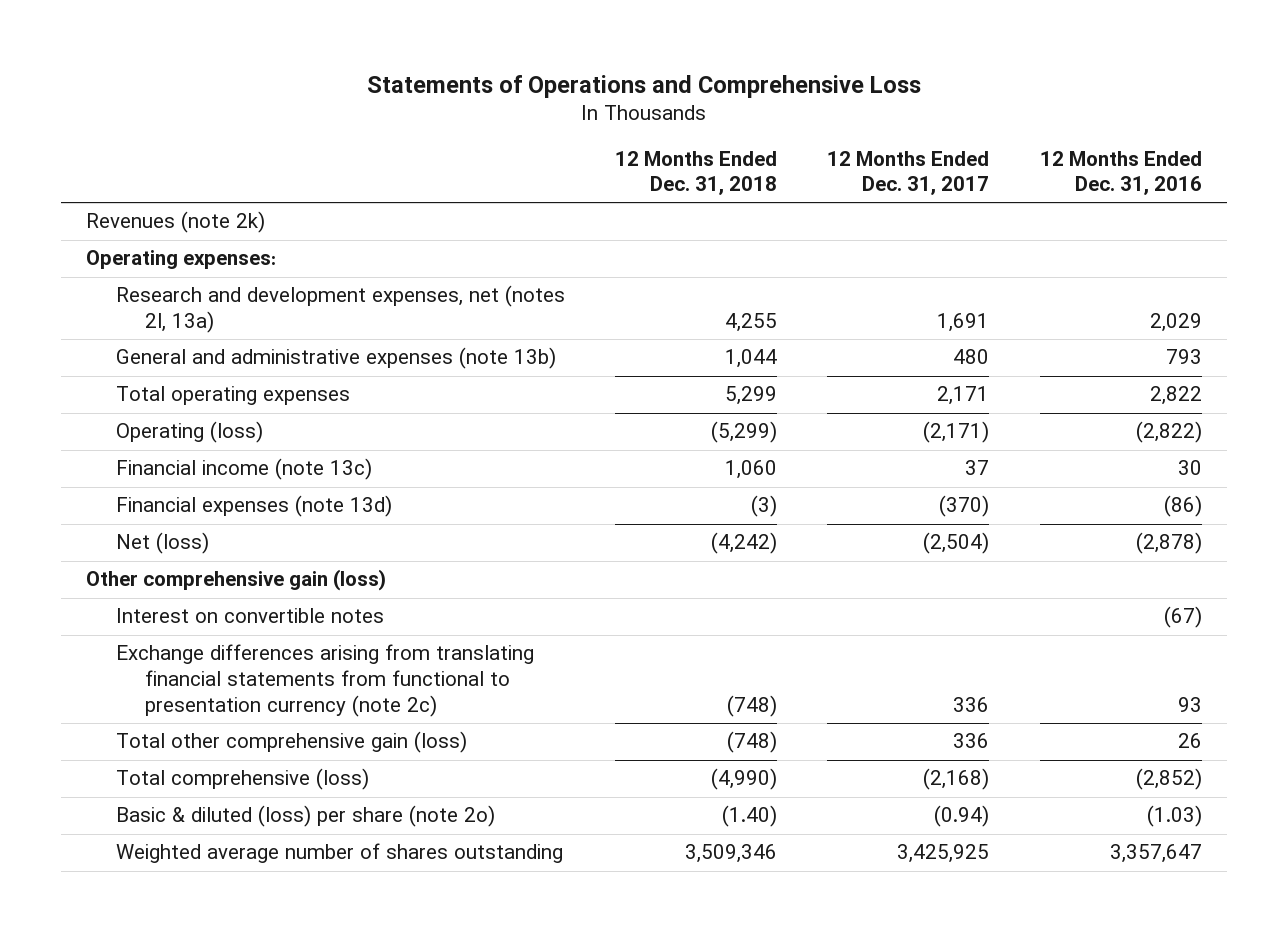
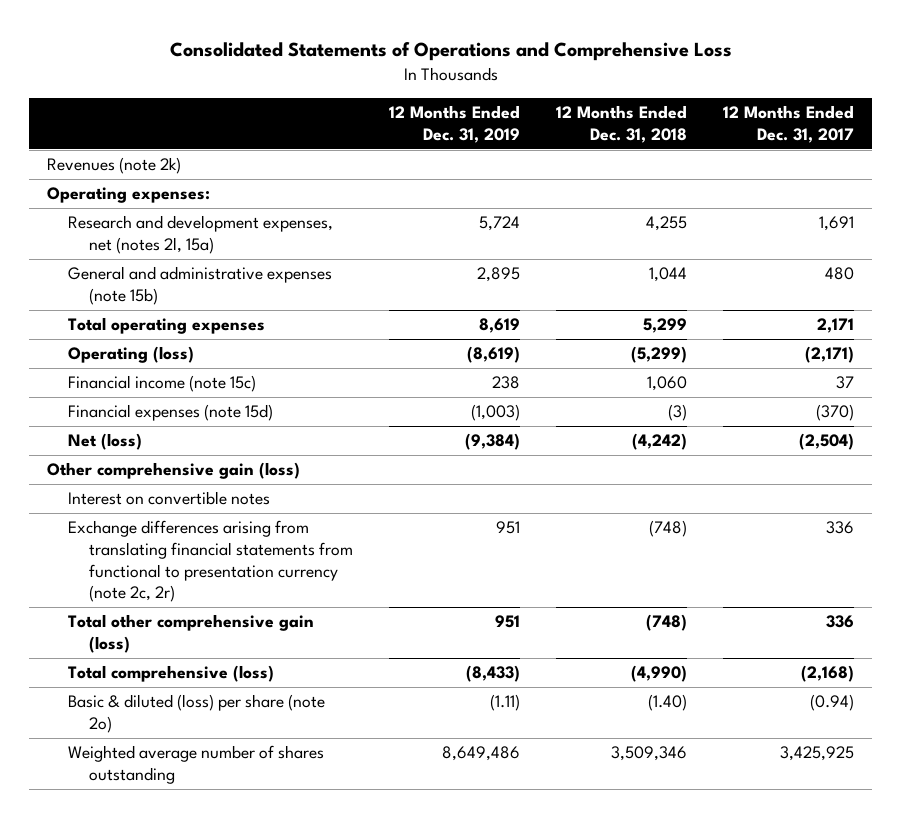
[366,74,921,98] Statements of Operations and Comprehensive Loss -> [169,42,732,62] Consolidated Statements of Operations and Comprehensive Loss
[1039,150,1202,196] 12 Months Ended Dec. 31, 2016 -> none
none -> [388,104,520,143] 12 Months Ended Dec. 31, 2019
[115,285,565,334] Research and development expenses, net (notes 2l, 13a) -> [67,215,333,255] Research and development expenses, net (notes 2l, 15a)
[115,347,556,370] General and administrative expenses (note 13b) -> [67,266,332,306] General and administrative expenses (note 15b)
[115,458,372,481] Financial income (note 13c) -> [67,375,256,393] Financial income (note 15c)
[115,495,392,518] Financial expenses (note 13d) -> [67,404,273,422] Financial expenses (note 15d)
[115,644,534,717] Exchange differences arising from translating financial statements from functional to presentation currency (note 2c) -> [67,520,353,603] Exchange differences arising from translating financial statements from functional to presentation currency (note 2c, 2r)

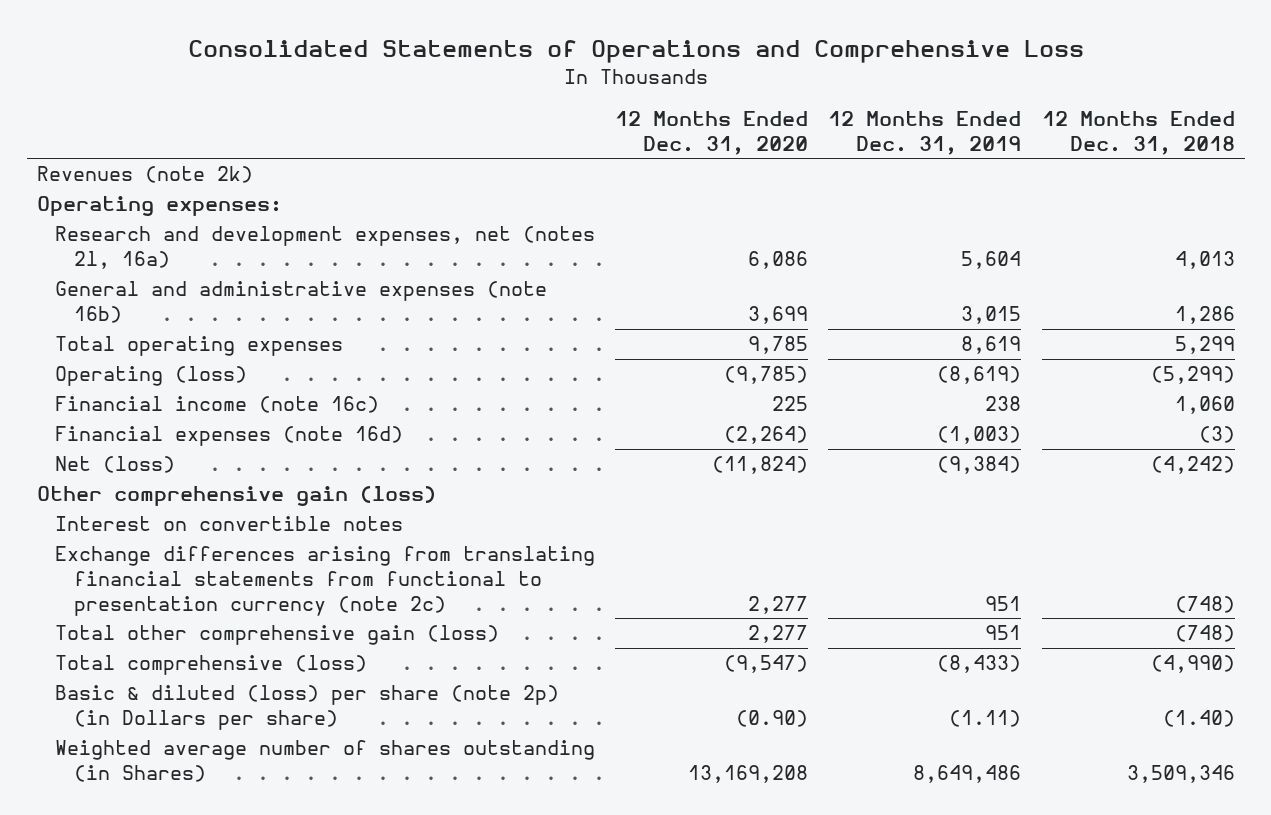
[723,104,855,143] 12 Months Ended Dec. 31, 2017 -> none
none -> [615,111,809,155] 12 Months Ended Dec. 31, 2020
[67,215,333,255] Research and development expenses, net (notes 2l, 15a) -> [55,226,596,270] Research and development expenses, net (notes 2l, 16a)
[478,216,520,232] 5,724 -> [961,251,1022,270] 5,604
[645,216,687,232] 4,255 -> [1174,251,1235,270] 4,013
[67,266,332,306] General and administrative expenses (note 15b) -> [55,281,548,324] General and administrative expenses (note 16b)
[476,267,520,283] 2,895 -> [961,306,1022,325] 3,015
[648,267,687,283] 1,044 -> [1174,306,1235,325] 1,286
[67,375,256,393] Financial income (note 15c) -> [55,396,380,414] Financial income (note 16c)
[67,404,273,422] Financial expenses (note 15d) -> [55,426,404,447] Financial expenses (note 16d)
[67,520,353,603] Exchange differences arising from translating financial statements from functional to presentation currency (note 2c, 2r) -> [55,546,596,617] Exchange differences arising from translating financial statements from functional to presentation currency (note 2c)
[67,694,325,734] Basic & diluted (loss) per share (note 2o) -> [55,685,560,731] Basic & diluted (loss) per share (note 2p) (in Dollars per share)
[67,745,324,785] Weighted average number of shares outstanding -> [55,740,596,783] Weighted average number of shares outstanding (in Shares)

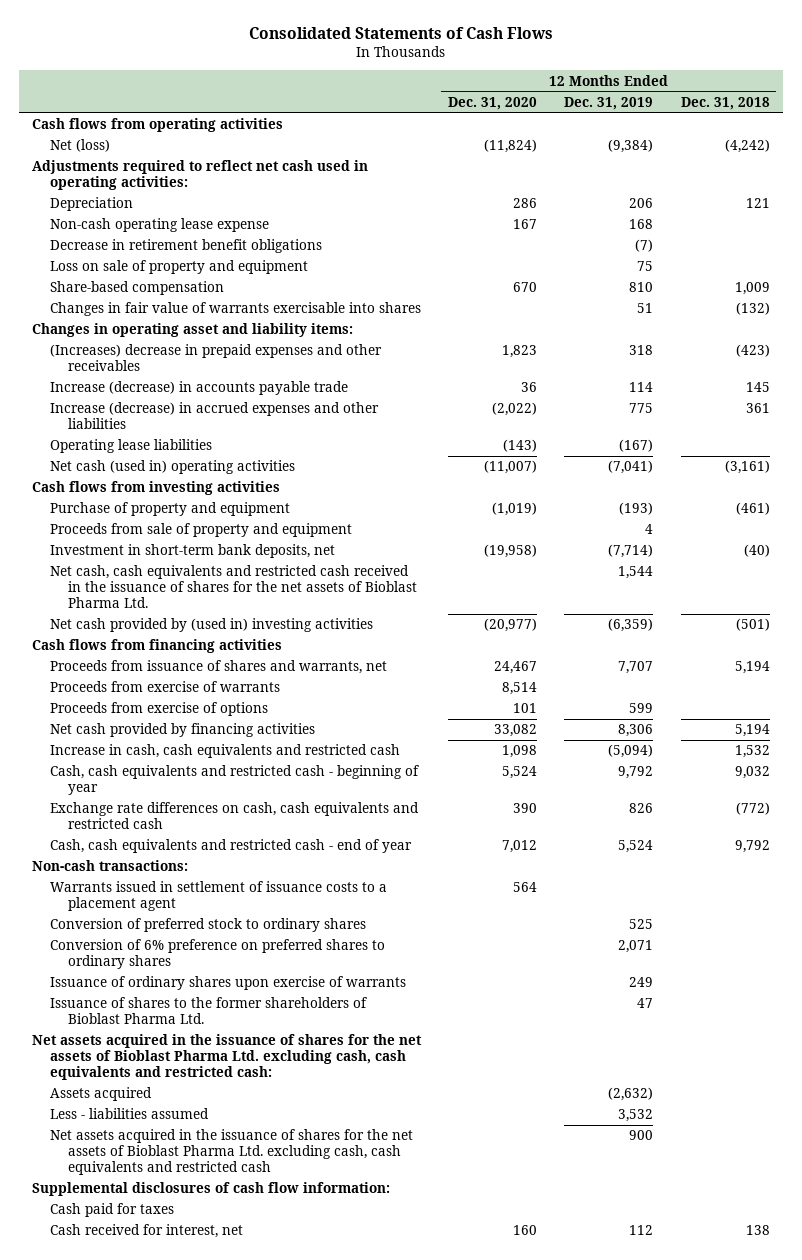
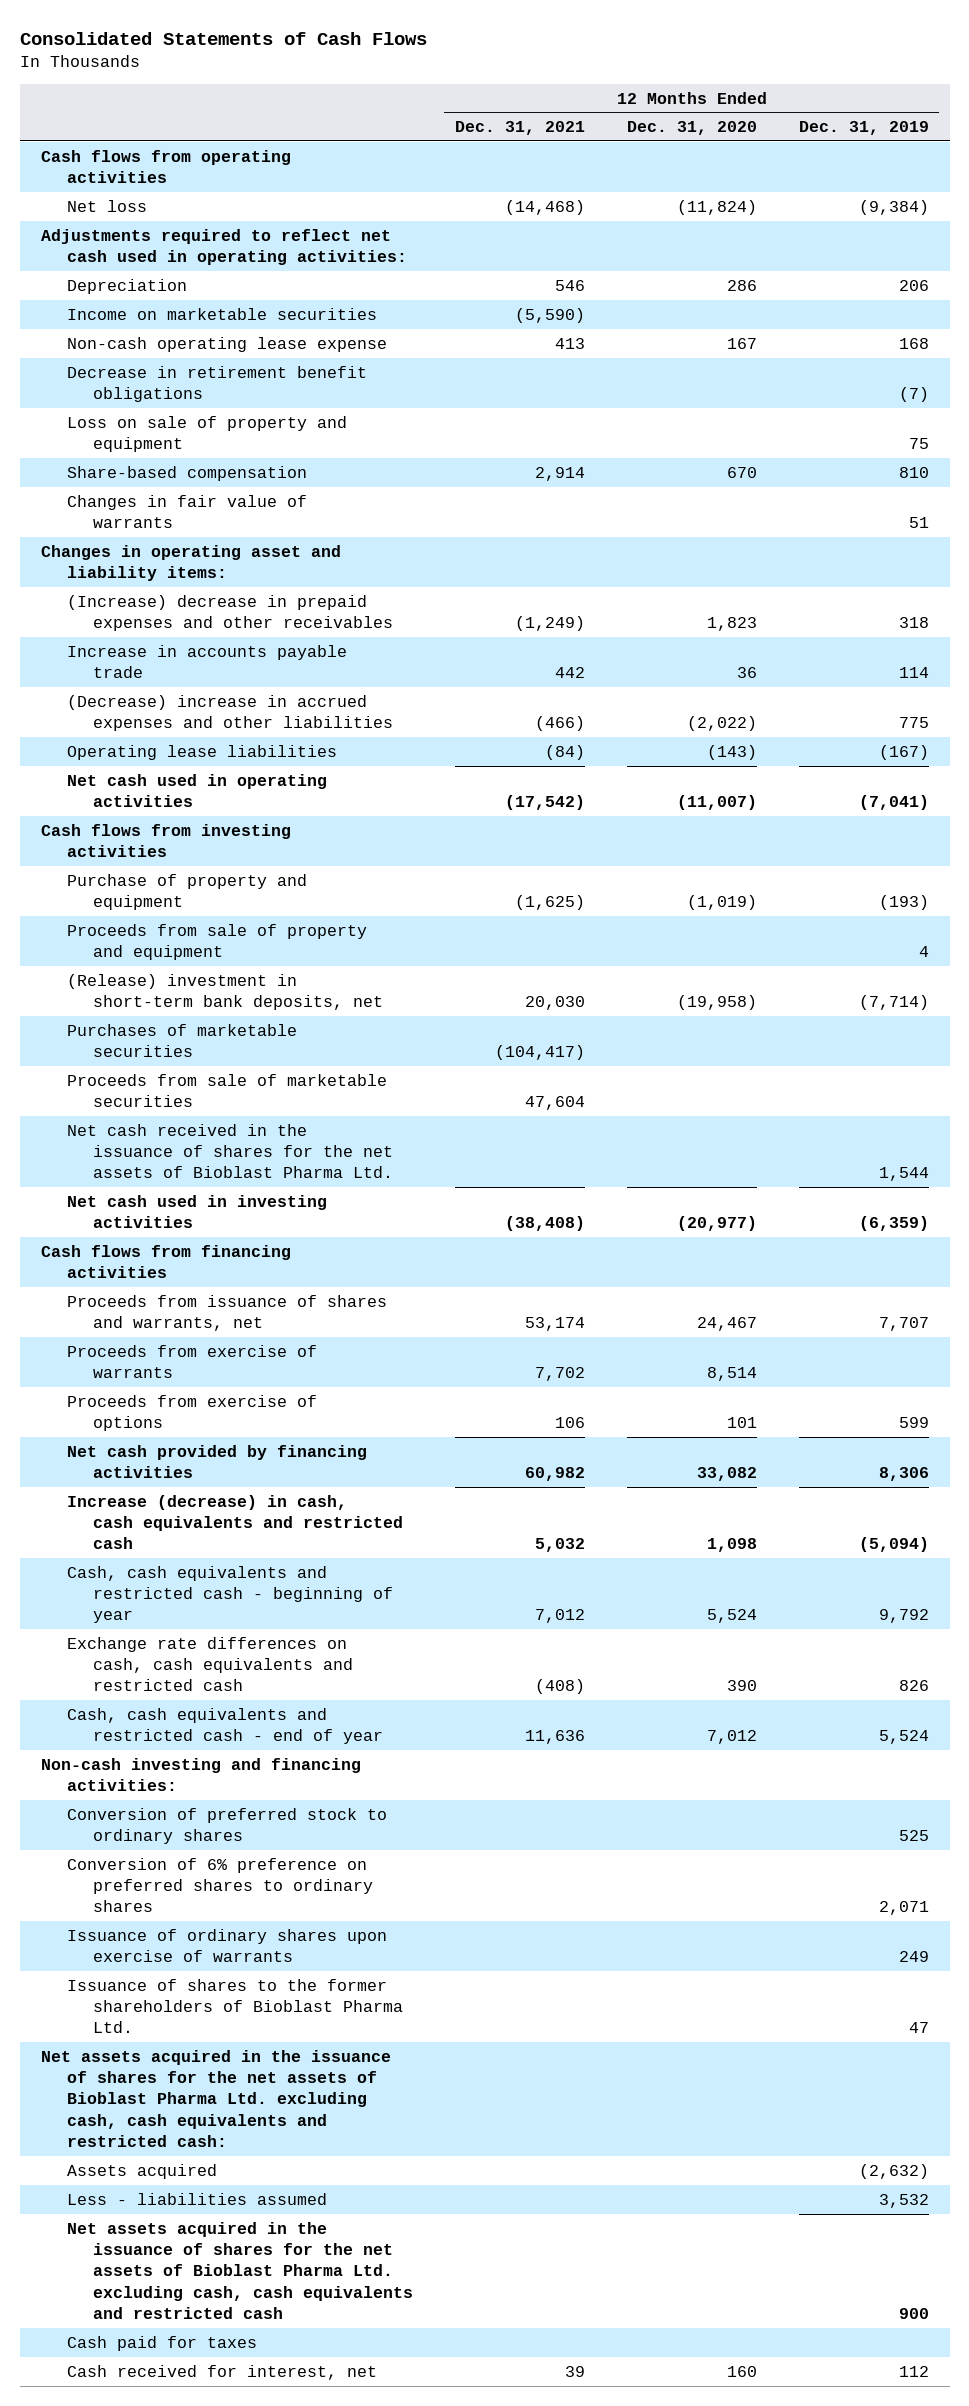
[680,96,770,110] Dec. 31, 2018 -> none
none -> [454,121,585,136] Dec. 31, 2021
[50,139,111,153] Net (loss) -> [66,199,147,212] Net loss
none -> [66,307,377,320] Income on marketable securities
[50,302,422,317] Changes in fair value of warrants exercisable into shares -> [66,494,307,529] Changes in fair value of warrants
[50,344,383,372] (Increases) decrease in prepaid expenses and other receivables -> [66,594,393,632] (Increase) decrease in prepaid expenses and other receivables
[50,381,349,396] Increase (decrease) in accounts payable trade -> [66,644,347,679] Increase in accounts payable trade
[50,402,380,430] Increase (decrease) in accrued expenses and other liabilities -> [66,694,393,732] (Decrease) increase in accrued expenses and other liabilities
[50,460,296,475] Net cash (used in) operating activities -> [66,773,327,808] Net cash used in operating activities
[50,544,336,559] Investment in short-term bank deposits, net -> [66,973,383,1011] (Release) investment in short-term bank deposits, net
none -> [66,1023,297,1058] Purchases of marketable securities
none -> [66,1073,387,1108] Proceeds from sale of marketable securities
[50,565,418,608] Net cash, cash equivalents and restricted cash received in the issuance of shares for the net assets of Bioblast Pharma Ltd. -> [66,1123,393,1179] Net cash received in the issuance of shares for the net assets of Bioblast Pharma Ltd.
[50,618,374,633] Net cash provided by (used in) investing activities -> [66,1194,327,1229] Net cash used in investing activities
[50,744,401,759] Increase in cash, cash equivalents and restricted cash -> [66,1494,403,1550] Increase (decrease) in cash, cash equivalents and restricted cash
[50,881,388,912] Warrants issued in settlement of issuance costs to a placement agent -> none
[32,860,189,872] Non-cash transactions: -> [40,1757,361,1792] Non-cash investing and financing activities:
[32,1182,391,1197] Supplemental disclosures of cash flow information: -> none

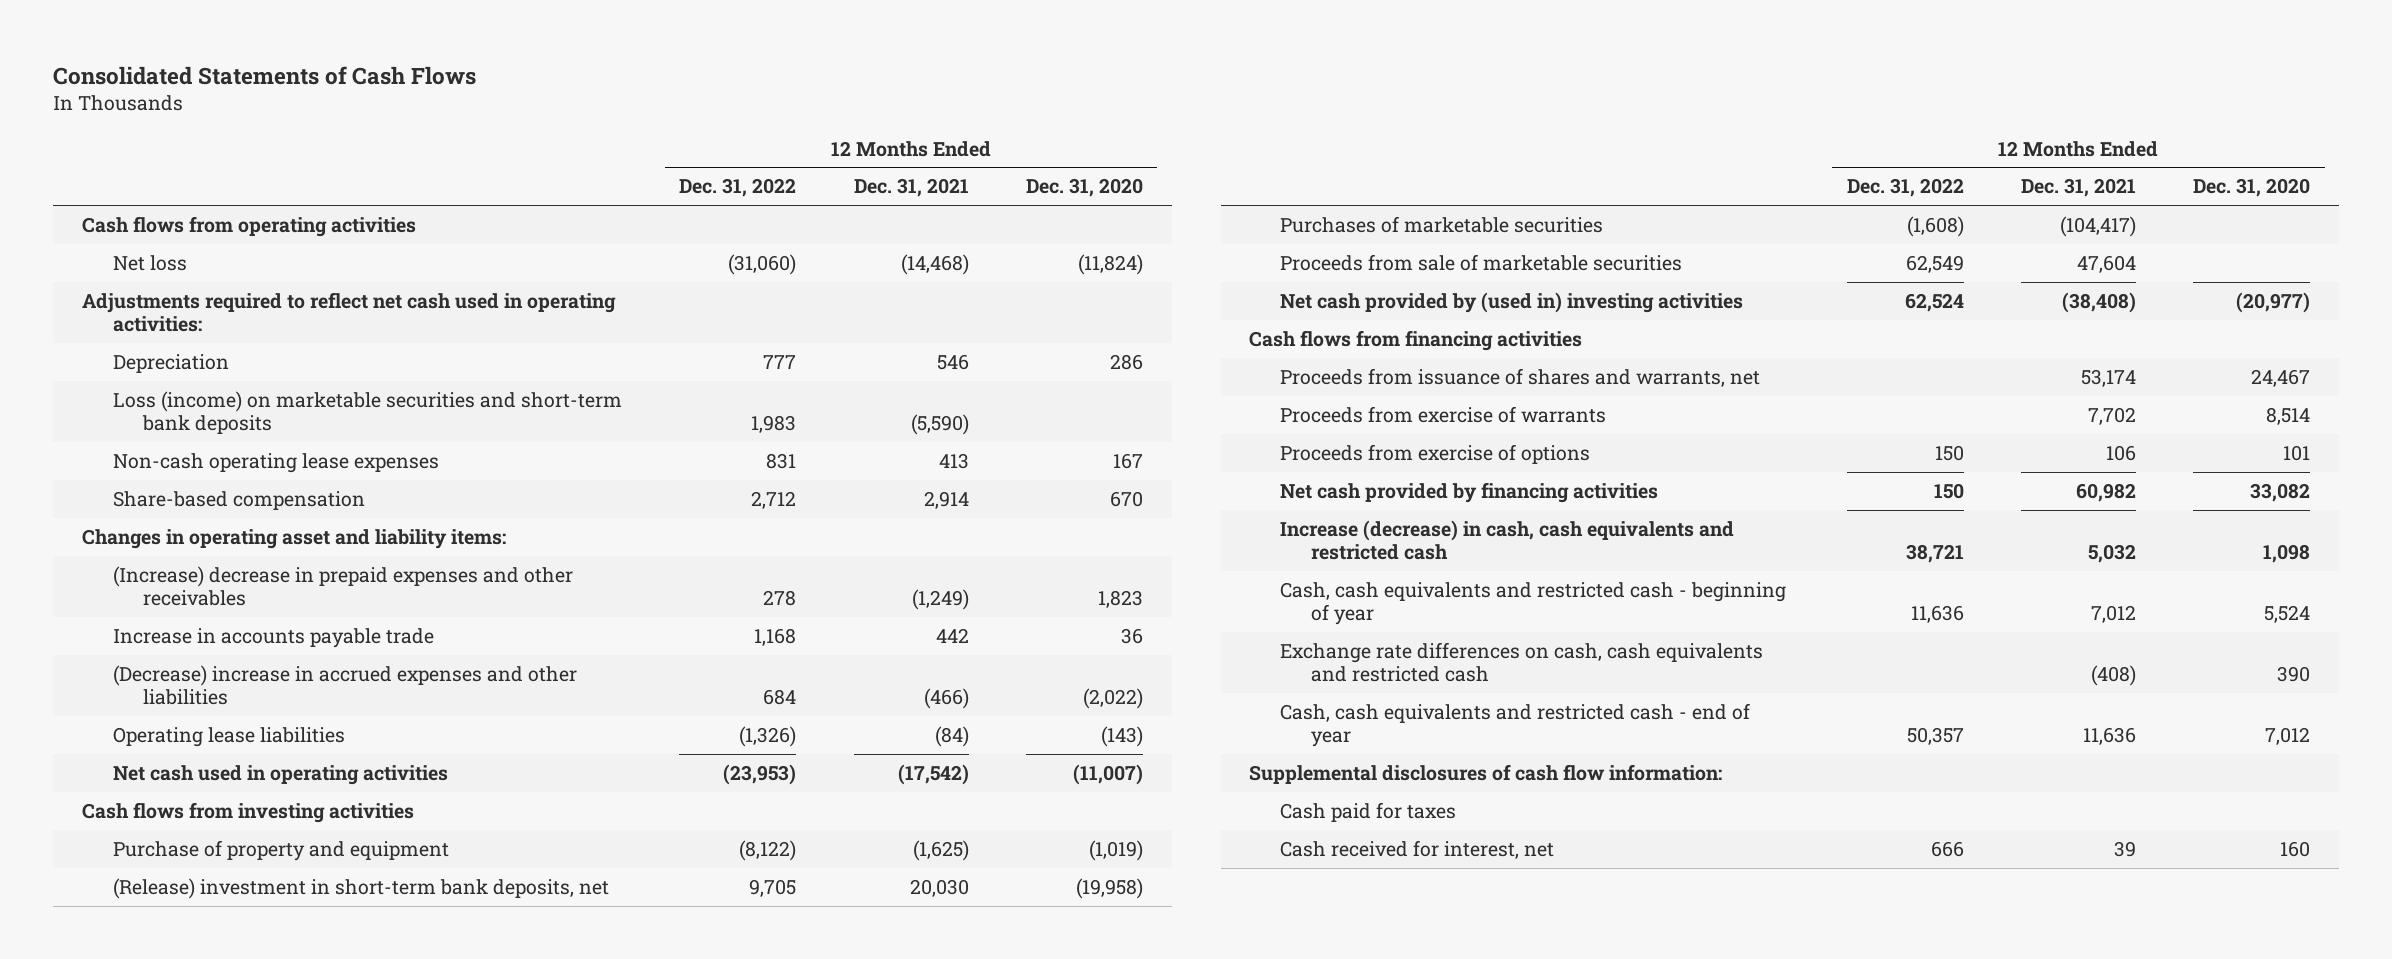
[798,121,929,136] Dec. 31, 2019 -> none
none -> [679,178,797,198] Dec. 31, 2022
[66,365,367,403] Decrease in retirement benefit obligations -> none
[66,415,347,453] Loss on sale of property and equipment -> none
[66,307,377,320] Income on marketable securities -> [112,390,622,435] Loss (income) on marketable securities and short-term bank deposits
[66,336,387,352] Non-cash operating lease expense -> [112,452,439,473] Non-cash operating lease expenses
[66,494,307,529] Changes in fair value of warrants -> none
[66,923,367,961] Proceeds from sale of property and equipment -> none
[66,1123,393,1179] Net cash received in the issuance of shares for the net assets of Bioblast Pharma Ltd. -> none
[66,1194,327,1229] Net cash used in investing activities -> [1280,291,1744,313] Net cash provided by (used in) investing activities
[40,1757,361,1792] Non-cash investing and financing activities: -> none
[66,1807,387,1845] Conversion of preferred stock to ordinary shares -> none
[66,1857,373,1913] Conversion of 6% preference on preferred shares to ordinary shares -> none
[66,1928,387,1963] Issuance of ordinary shares upon exercise of warrants -> none
[66,1978,403,2034] Issuance of shares to the former shareholders of Bioblast Pharma Ltd. -> none
[40,2049,391,2147] Net assets acquired in the issuance of shares for the net assets of Bioblast Pharma Ltd. excluding cash, cash equivalents and restricted cash: -> none
[66,2163,217,2179] Assets acquired -> none
[66,2192,327,2205] Less - liabilities assumed -> none
[66,2221,413,2319] Net assets acquired in the issuance of shares for the net assets of Bioblast Pharma Ltd. excluding cash, cash equivalents and restricted cash -> none
none -> [1249,763,1723,784] Supplemental disclosures of cash flow information:

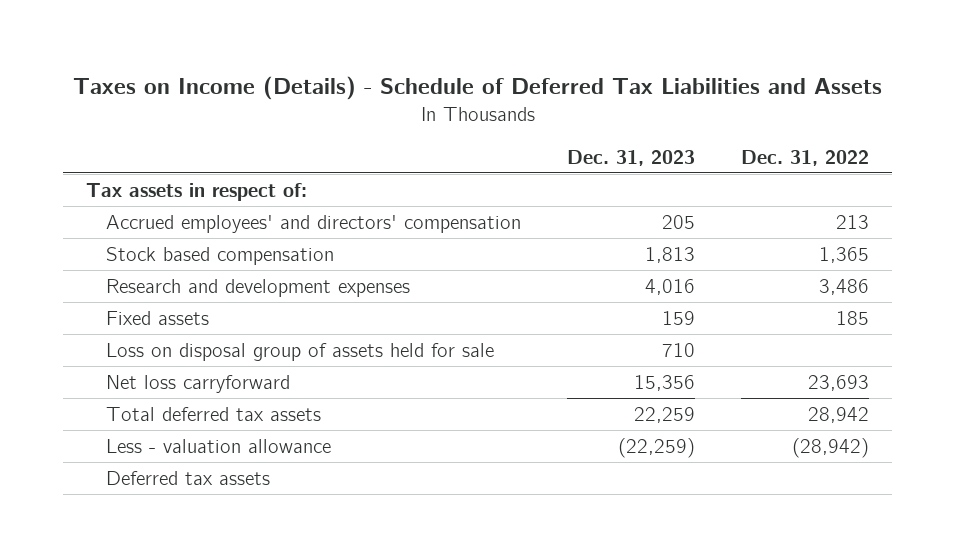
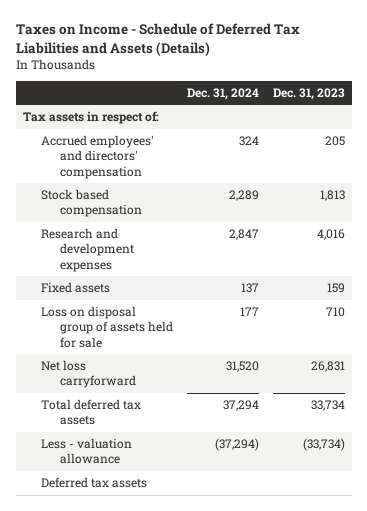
[72,76,882,101] Taxes on Income (Details) - Schedule of Deferred Tax Liabilities and Assets -> [15,23,300,56] Taxes on Income - Schedule of Deferred Tax Liabilities and Assets (Details)
[740,149,869,166] Dec. 31, 2022 -> none
none -> [186,87,259,100] Dec. 31, 2024
[633,374,695,391] 15,356 -> [310,361,345,373] 26,831
[633,406,695,423] 22,259 -> [310,400,345,412] 33,734
[617,437,695,458] (22,259) -> [302,438,345,452] (33,734)

